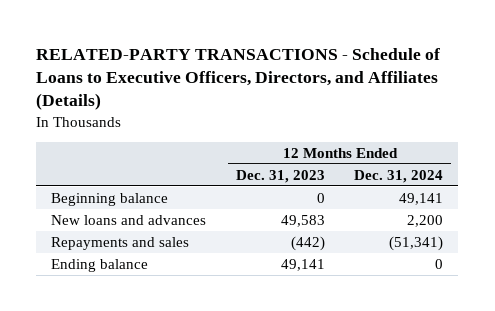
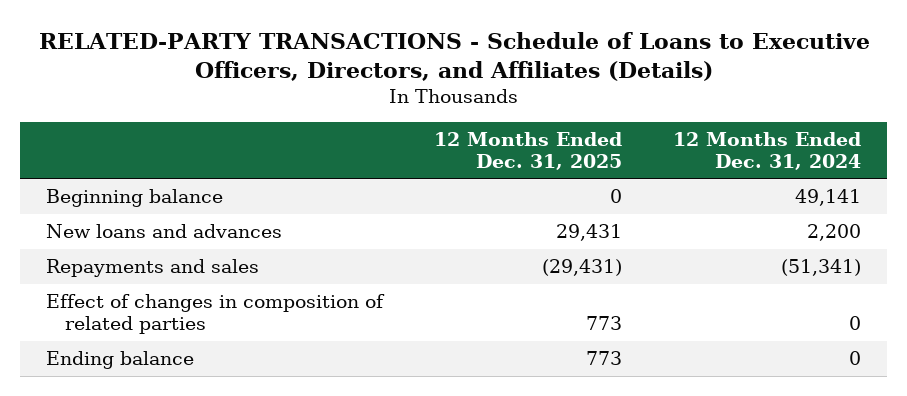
[235,169,325,183] Dec. 31, 2023 -> none
none -> [434,131,623,170] 12 Months Ended Dec. 31, 2025
none -> [45,294,385,335] Effect of changes in composition of related parties

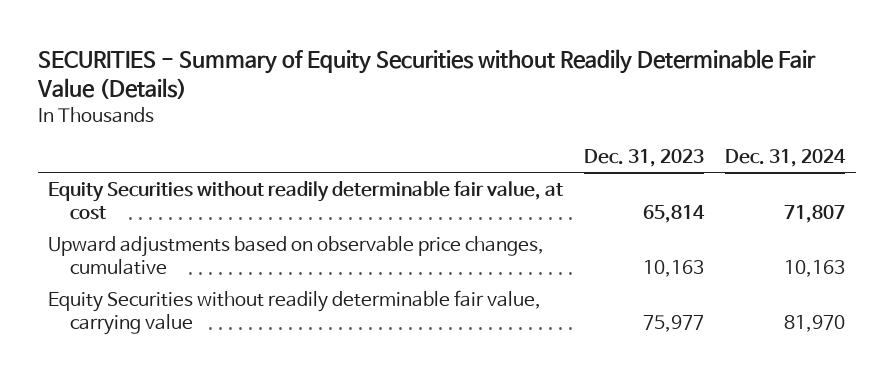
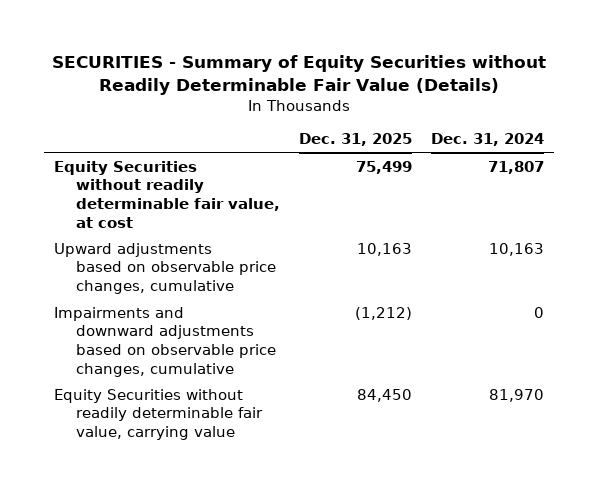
[584,149,705,168] Dec. 31, 2023 -> none
none -> [299,133,413,147] Dec. 31, 2025
none -> [54,306,277,377] Impairments and downward adjustments based on observable price changes, cumulative

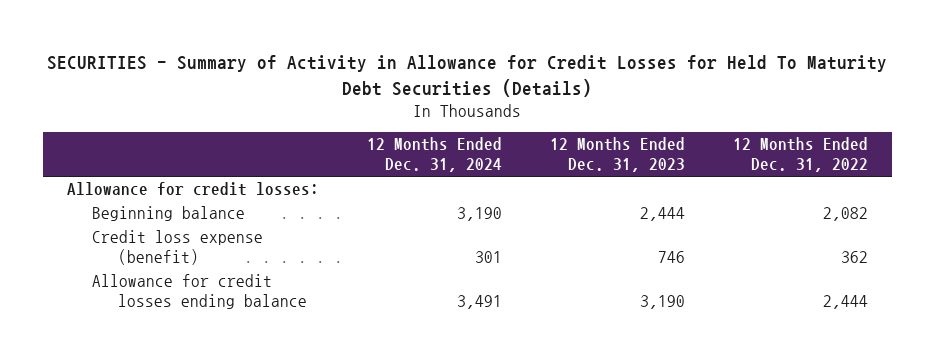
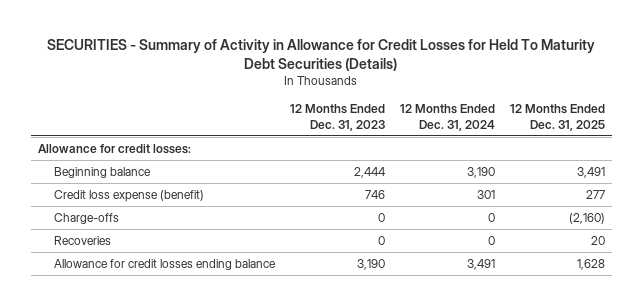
[732,137,868,173] 12 Months Ended Dec. 31, 2022 -> none
none -> [509,104,605,131] 12 Months Ended Dec. 31, 2025
none -> [54,212,120,224] Charge-offs
none -> [54,235,112,245] Recoveries

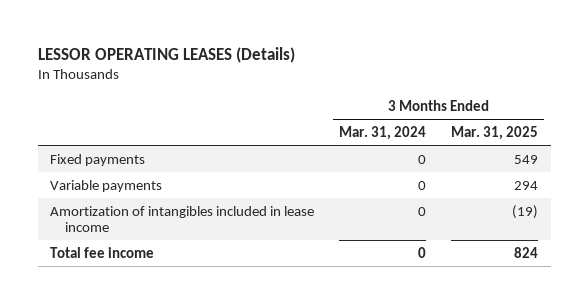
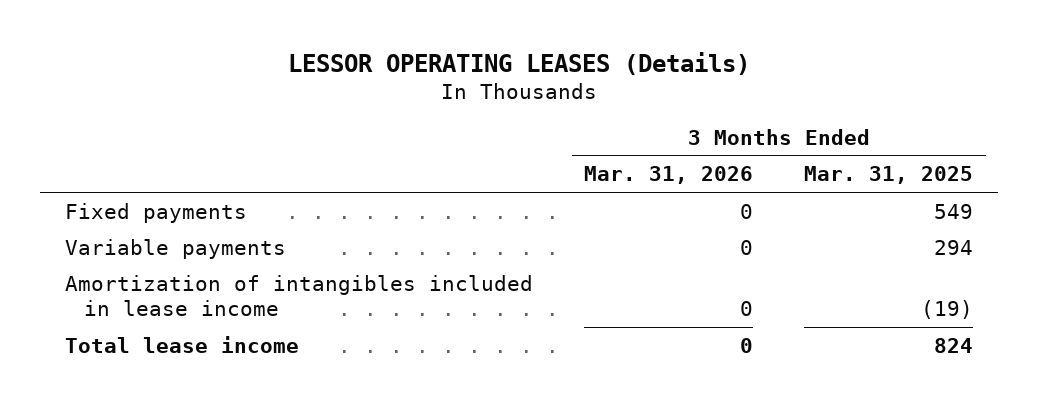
[339,126,427,141] Mar. 31, 2024 -> none
none -> [584,166,754,185] Mar. 31, 2026
[50,246,155,258] Total fee income -> [65,335,300,353] Total lease income

